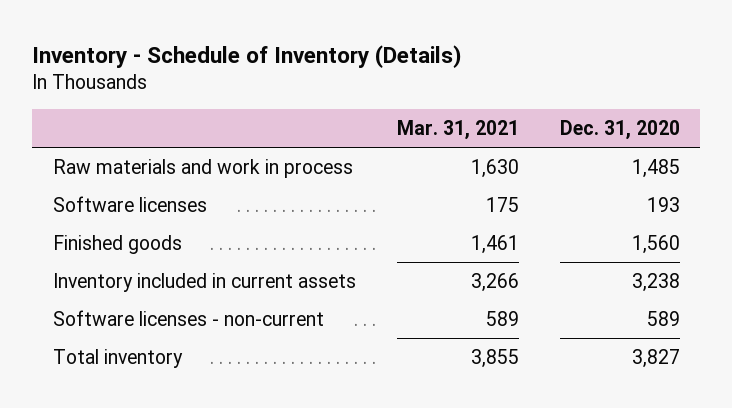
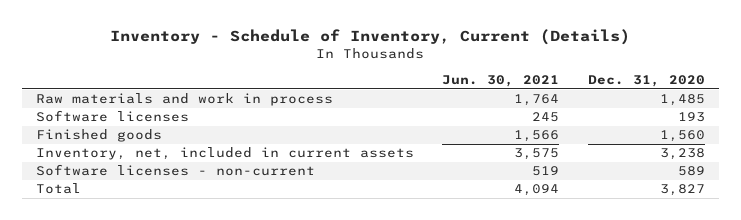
[32,44,462,68] Inventory - Schedule of Inventory (Details) -> [110,29,631,46] Inventory - Schedule of Inventory, Current (Details)
[396,120,519,141] Mar. 31, 2021 -> none
none -> [442,75,560,88] Jun. 30, 2021
[52,273,356,293] Inventory included in current assets -> [36,147,415,161] Inventory, net, included in current assets
[52,349,183,369] Total inventory -> [36,183,82,195] Total

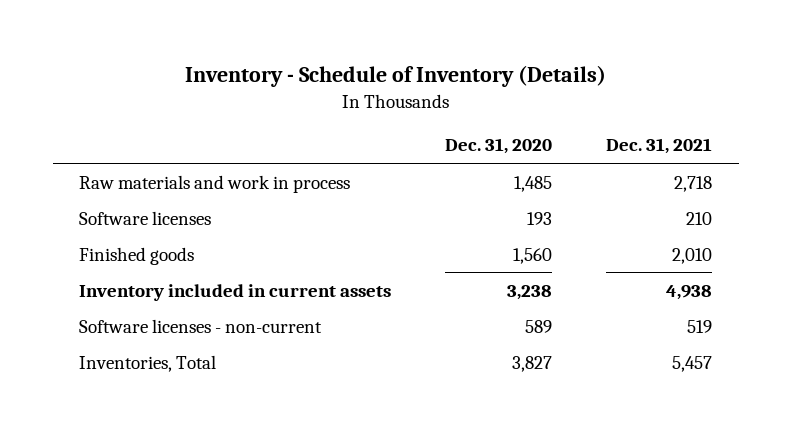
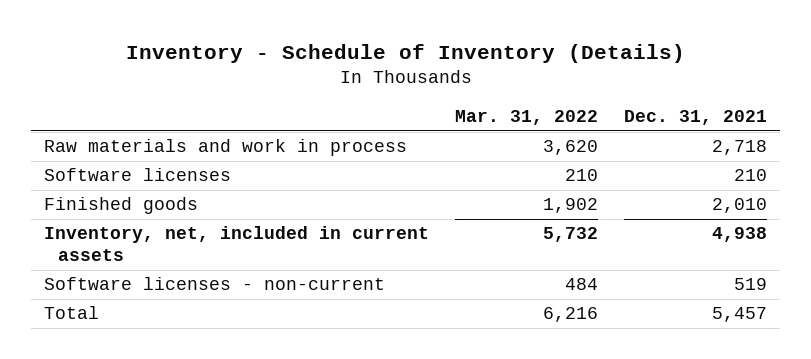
[445,138,553,155] Dec. 31, 2020 -> none
none -> [455,109,599,125] Mar. 31, 2022
[79,283,392,301] Inventory included in current assets -> [44,226,430,262] Inventory, net, included in current assets
[79,354,217,372] Inventories, Total -> [44,306,100,320] Total

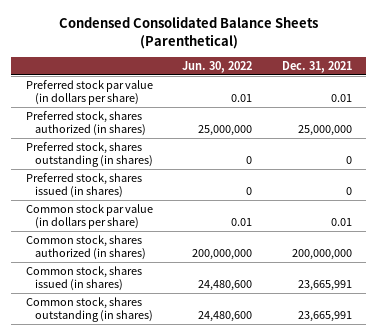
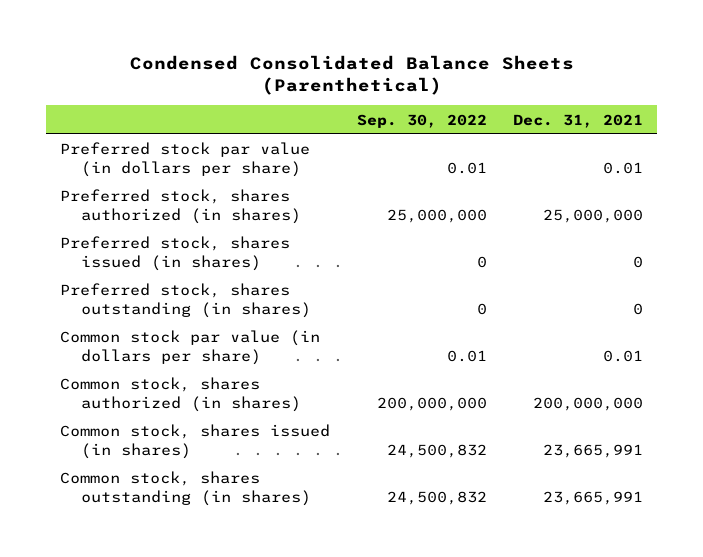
[182,60,253,73] Jun. 30, 2022 -> none
none -> [356,113,487,128] Sep. 30, 2022
[25,141,153,168] Preferred stock, shares outstanding (in shares) -> [59,283,312,318] Preferred stock, shares outstanding (in shares)

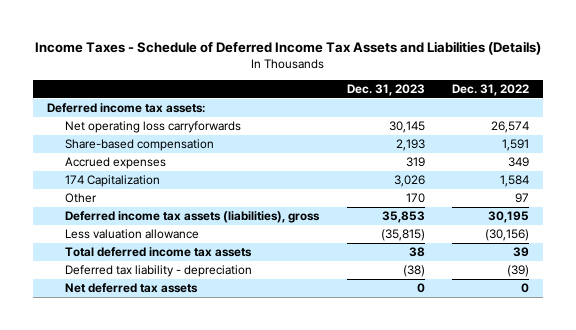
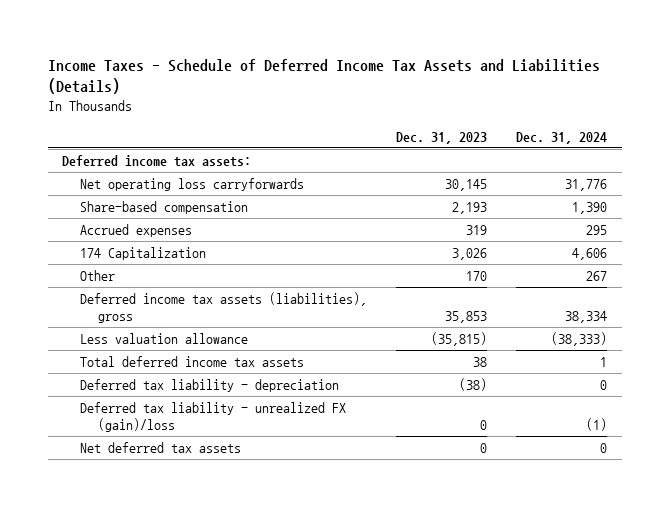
[452,83,530,96] Dec. 31, 2022 -> none
none -> [516,131,608,144] Dec. 31, 2024
none -> [79,402,346,433] Deferred tax liability - unrealized FX (gain)/loss

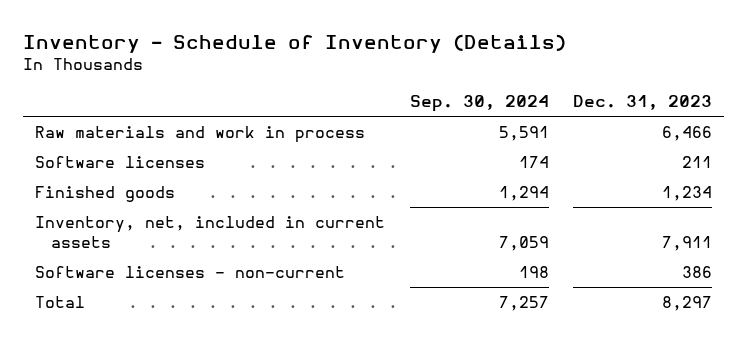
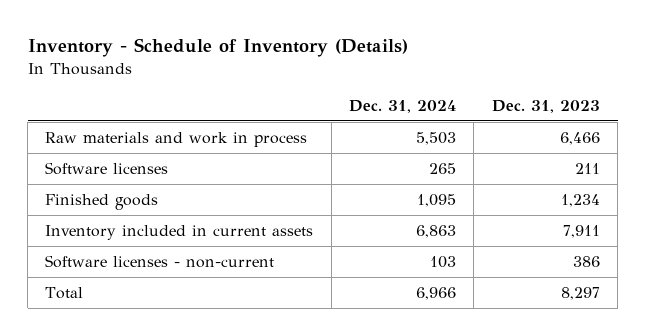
[409,95,549,113] Sep. 30, 2024 -> none
none -> [349,99,457,113] Dec. 31, 2024
[35,216,386,248] Inventory, net, included in current assets -> [45,225,314,241] Inventory included in current assets

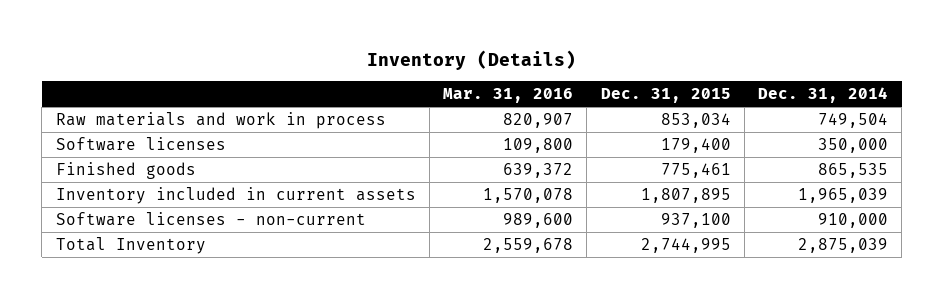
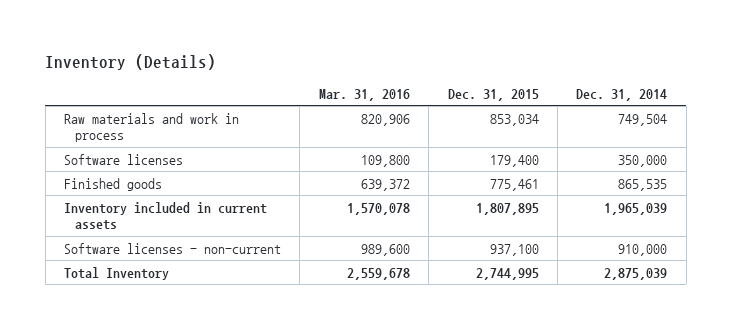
[503,112,574,128] 820,907 -> [360,113,410,126] 820,906

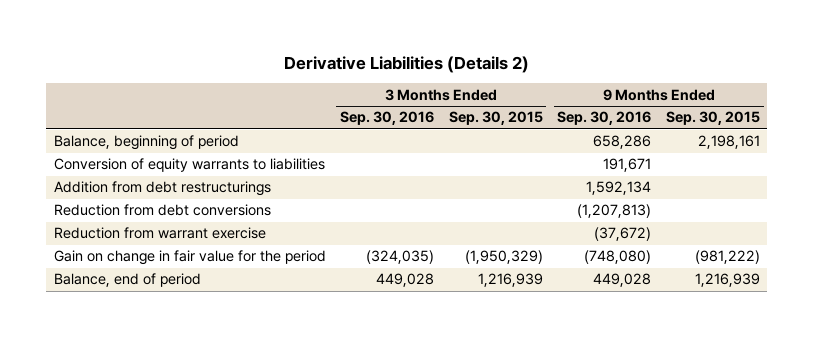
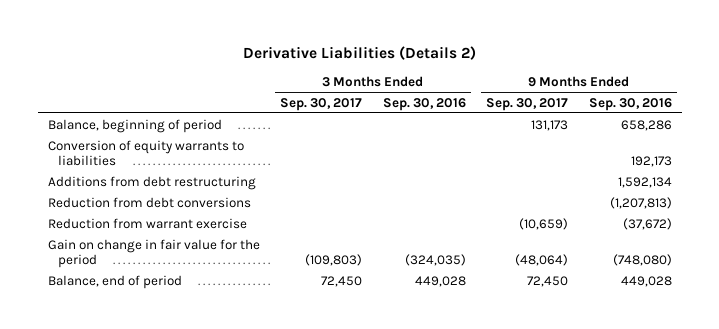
[448,111,543,126] Sep. 30, 2015 -> none
[665,111,760,126] Sep. 30, 2015 -> none
none -> [280,97,363,111] Sep. 30, 2017
none -> [486,97,569,111] Sep. 30, 2017
[603,158,652,173] 191,671 -> [630,156,672,168] 192,173
[53,181,271,197] Addition from debt restructurings -> [47,175,256,190] Additions from debt restructuring

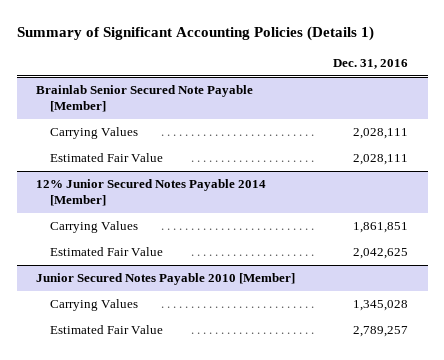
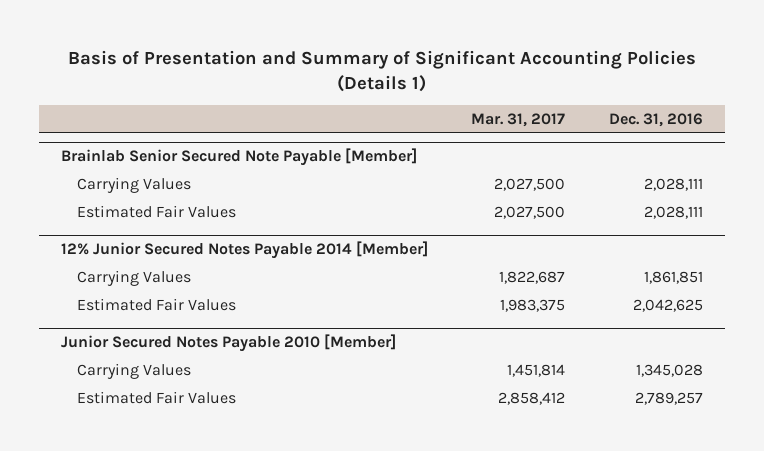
[16,25,374,41] Summary of Significant Accounting Policies (Details 1) -> [67,49,696,92] Basis of Presentation and Summary of Significant Accounting Policies (Details 1)
none -> [471,112,566,127] Mar. 31, 2017
[50,153,164,163] Estimated Fair Value -> [77,204,237,218] Estimated Fair Values
[50,247,164,257] Estimated Fair Value -> [77,297,237,311] Estimated Fair Values
[50,325,164,335] Estimated Fair Value -> [77,390,237,404] Estimated Fair Values

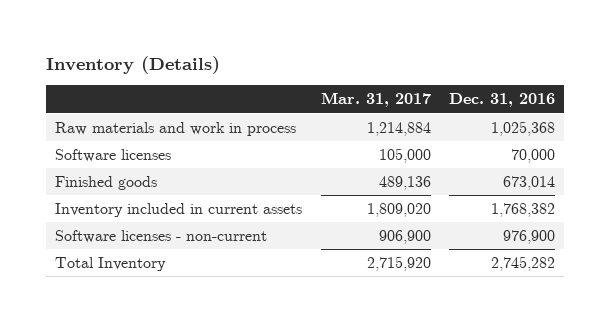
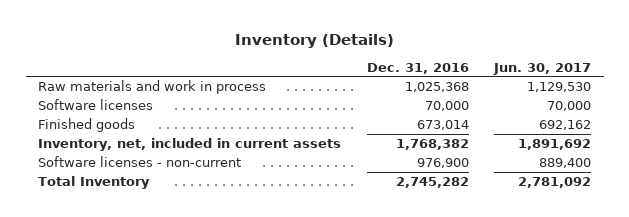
[320,92,431,108] Mar. 31, 2017 -> none
none -> [492,62,591,75] Jun. 30, 2017
[55,203,303,218] Inventory included in current assets -> [38,137,342,151] Inventory, net, included in current assets

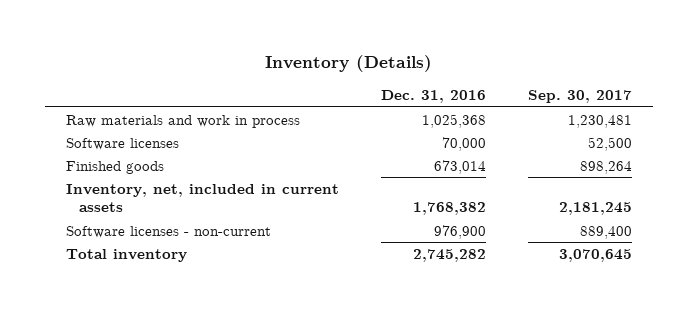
[492,62,591,75] Jun. 30, 2017 -> none
none -> [528,90,633,104] Sep. 30, 2017
[38,175,151,189] Total Inventory -> [66,248,188,262] Total inventory

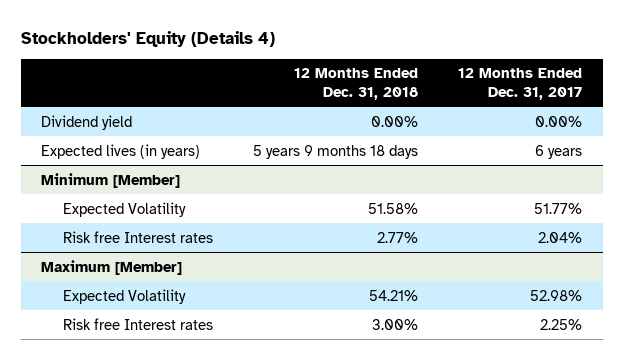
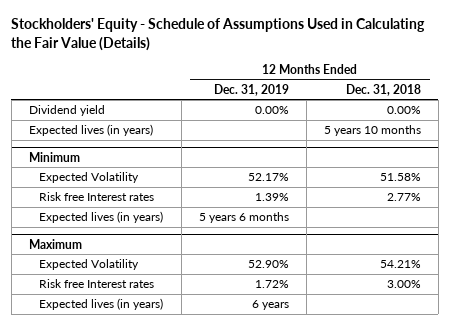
[21,31,276,48] Stockholders' Equity (Details 4) -> [11,18,426,51] Stockholders' Equity - Schedule of Assumptions Used in Calculating the Fair Value (Details)
[458,68,583,100] 12 Months Ended Dec. 31, 2017 -> none
none -> [213,83,289,96] Dec. 31, 2019
[253,144,419,159] 5 years 9 months 18 days -> [323,125,421,137] 5 years 10 months
[41,172,181,188] Minimum [Member] -> [28,151,80,162] Minimum
none -> [39,211,164,224] Expected lives (in years)
[41,259,183,275] Maximum [Member] -> [28,238,82,249] Maximum
none -> [39,298,164,311] Expected lives (in years)

